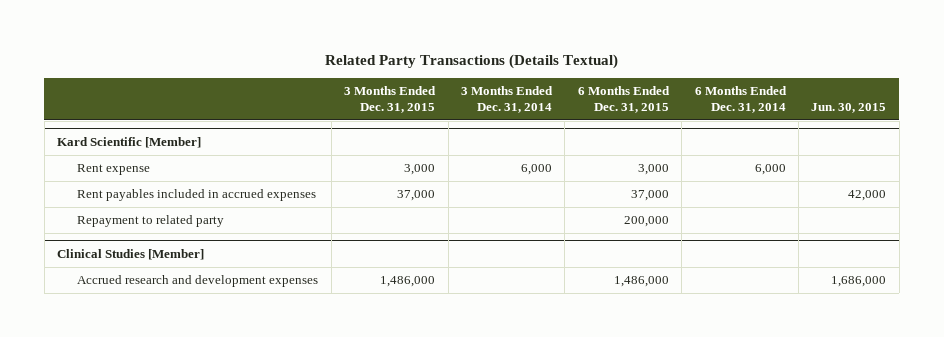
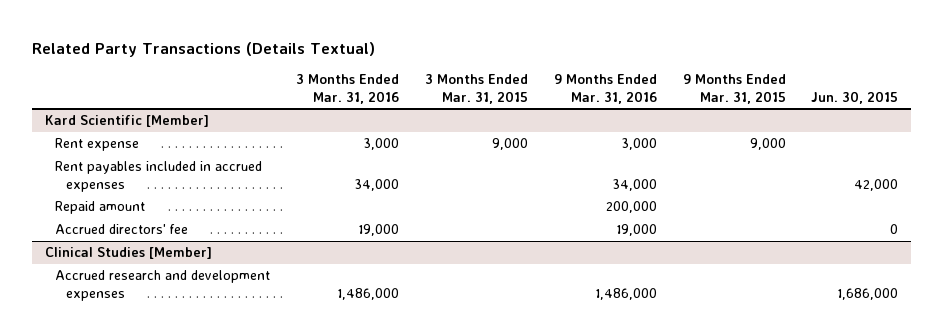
[344,85,437,113] 3 Months Ended Dec. 31, 2015 -> none
[460,85,553,113] 3 Months Ended Dec. 31, 2014 -> none
[577,85,670,113] 6 Months Ended Dec. 31, 2015 -> none
[694,85,787,113] 6 Months Ended Dec. 31, 2014 -> none
none -> [296,74,400,104] 3 Months Ended Mar. 31, 2016
none -> [424,74,528,104] 3 Months Ended Mar. 31, 2015
none -> [553,74,657,104] 9 Months Ended Mar. 31, 2016
none -> [682,74,786,104] 9 Months Ended Mar. 31, 2015
[77,215,225,228] Repayment to related party -> none
none -> [55,201,146,215] Repaid amount
none -> [55,224,189,235] Accrued directors' fee

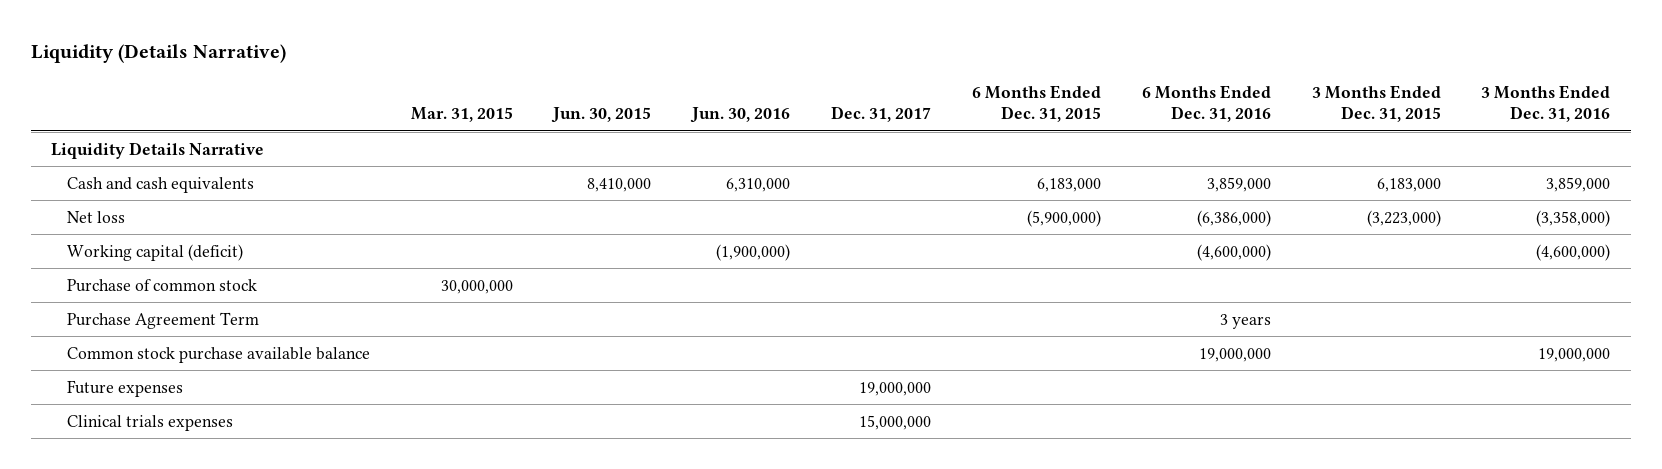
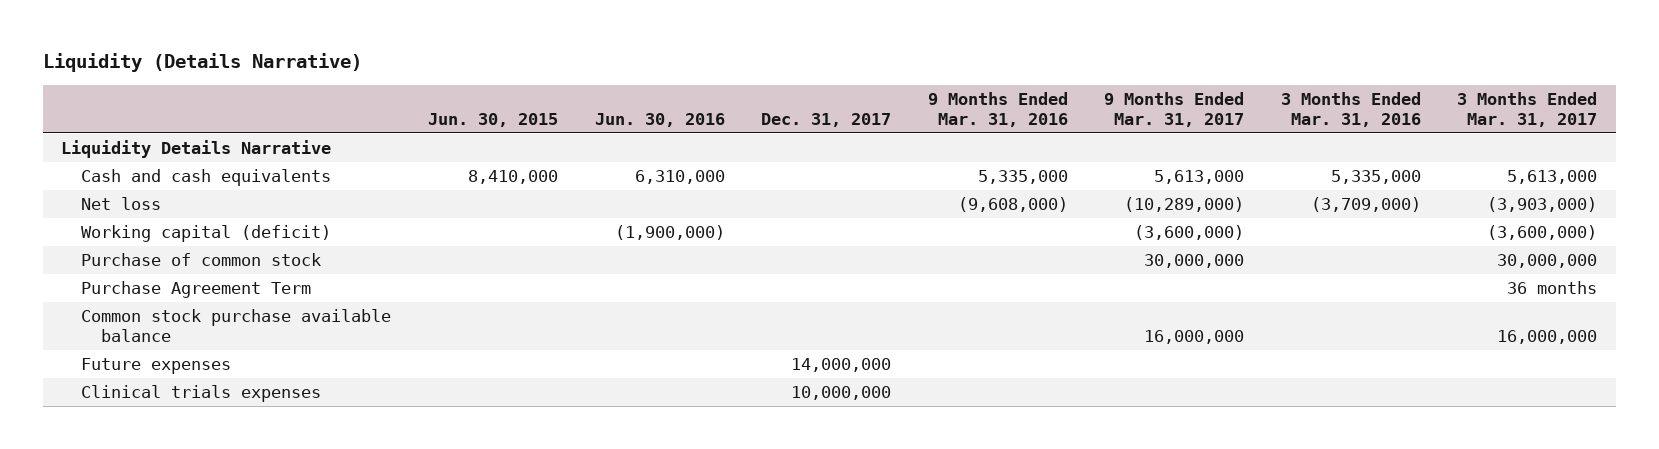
[410,106,513,122] Mar. 31, 2015 -> none
[971,85,1101,122] 6 Months Ended Dec. 31, 2015 -> none
[1141,85,1271,122] 6 Months Ended Dec. 31, 2016 -> none
[1311,85,1441,122] 3 Months Ended Dec. 31, 2015 -> none
[1481,85,1611,122] 3 Months Ended Dec. 31, 2016 -> none
none -> [927,91,1068,127] 9 Months Ended Mar. 31, 2016
none -> [1104,91,1245,127] 9 Months Ended Mar. 31, 2017
none -> [1280,91,1421,127] 3 Months Ended Mar. 31, 2016
none -> [1457,91,1598,127] 3 Months Ended Mar. 31, 2017
[859,381,932,396] 19,000,000 -> [791,357,892,372] 14,000,000
[859,414,932,430] 15,000,000 -> [791,385,892,400] 10,000,000

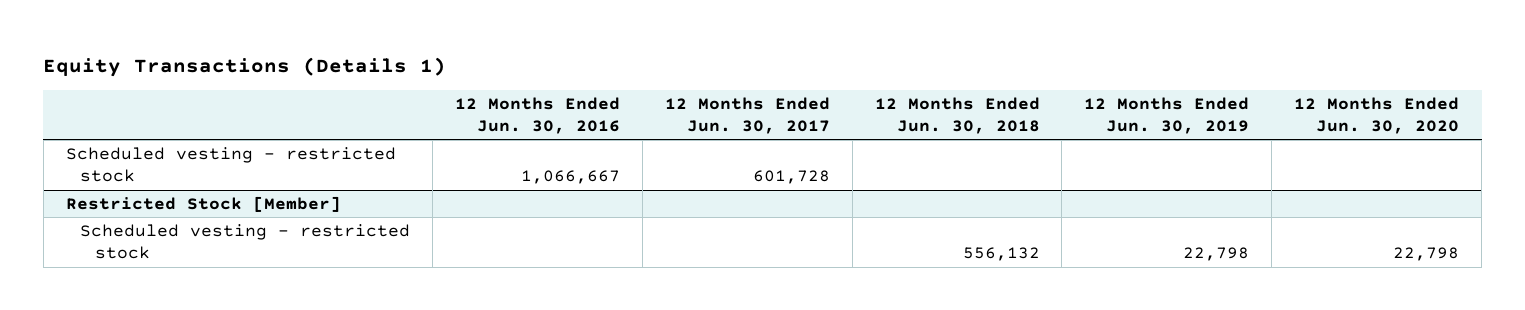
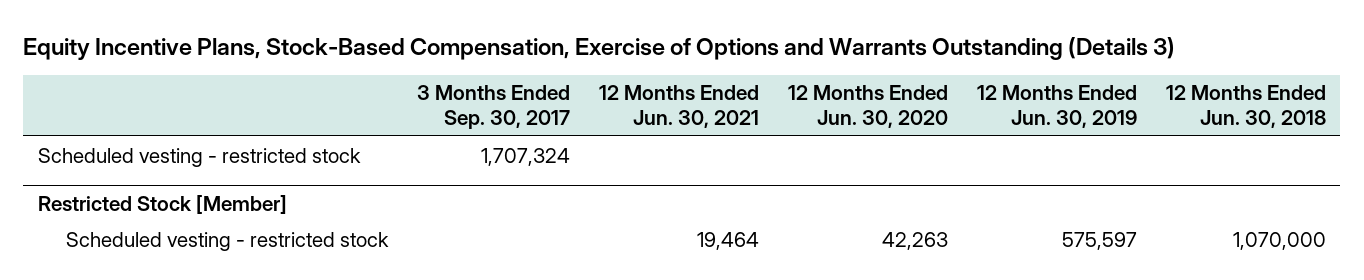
[43,56,447,77] Equity Transactions (Details 1) -> [23,36,1176,60] Equity Incentive Plans, Stock-Based Compensation, Exercise of Options and Warrants Outstanding (Details 3)
[455,96,621,135] 12 Months Ended Jun. 30, 2016 -> none
[664,96,830,135] 12 Months Ended Jun. 30, 2017 -> none
none -> [416,85,570,129] 3 Months Ended Sep. 30, 2017
none -> [598,85,759,128] 12 Months Ended Jun. 30, 2021
[962,247,1040,262] 556,132 -> [1232,231,1326,250] 1,070,000
[1183,247,1250,262] 22,798 -> [1061,231,1137,250] 575,597
[1393,247,1460,262] 22,798 -> [881,231,948,250] 42,263

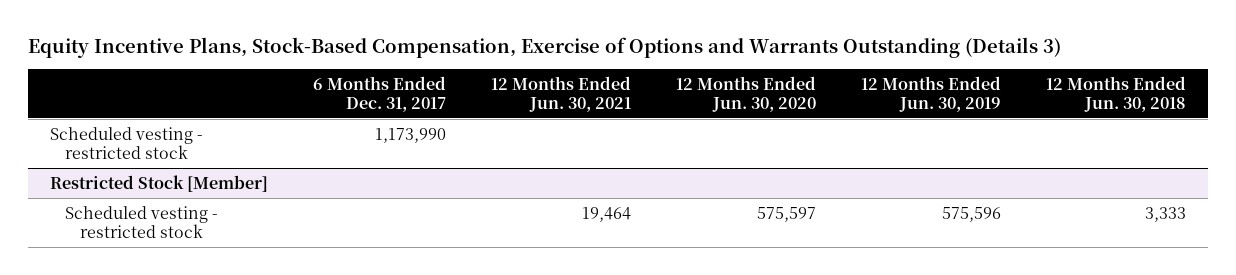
[416,85,570,129] 3 Months Ended Sep. 30, 2017 -> none
none -> [313,75,447,112] 6 Months Ended Dec. 31, 2017
[881,231,948,250] 42,263 -> [757,207,817,223] 575,597
[1061,231,1137,250] 575,597 -> [942,207,1002,223] 575,596
[1232,231,1326,250] 1,070,000 -> [1144,207,1186,223] 3,333

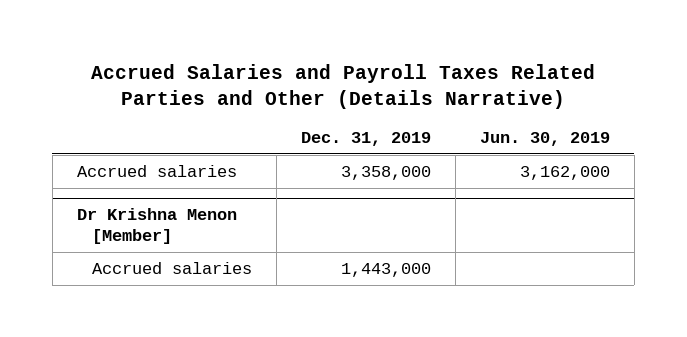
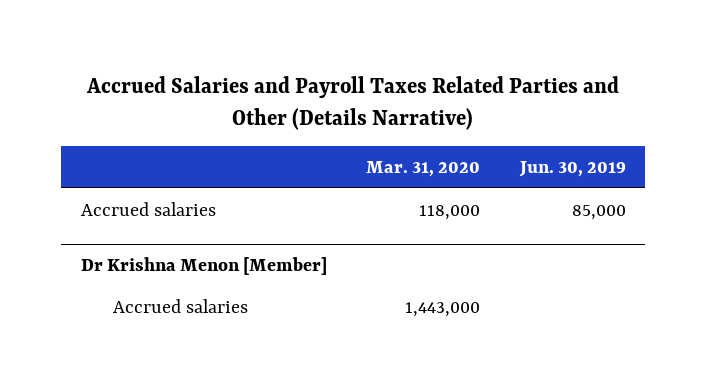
[300,132,431,147] Dec. 31, 2019 -> none
none -> [366,160,481,177] Mar. 31, 2020
[519,165,610,180] 3,162,000 -> [571,204,626,220] 85,000

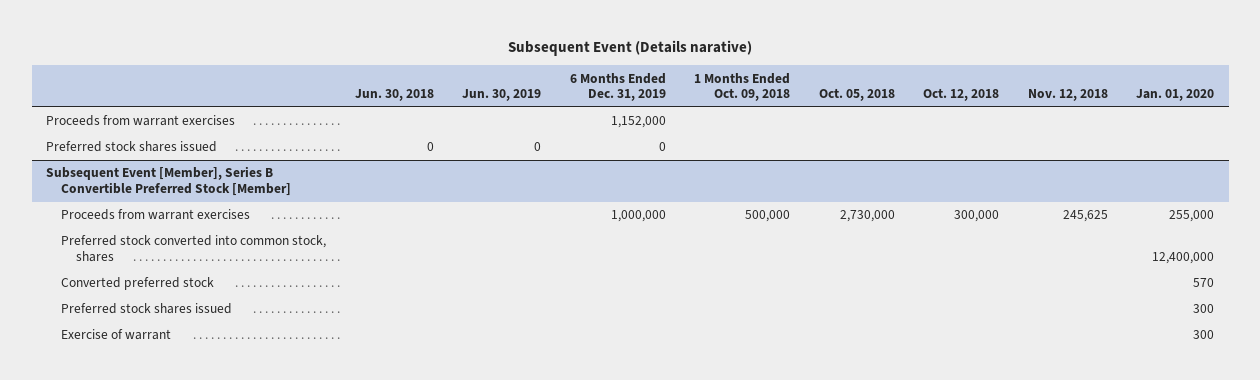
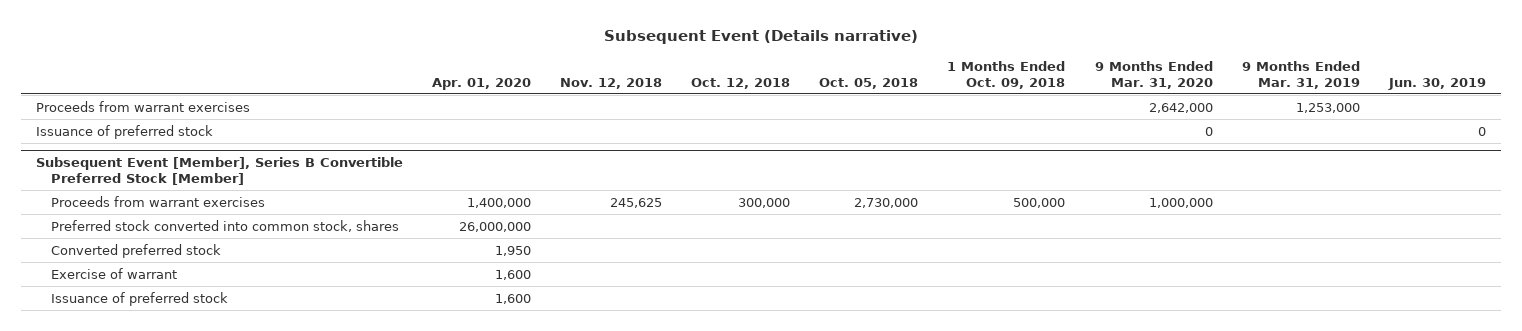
[508,40,753,57] Subsequent Event (Details narative) -> [603,30,918,45] Subsequent Event (Details narrative)
[354,89,434,102] Jun. 30, 2018 -> none
[569,72,666,102] 6 Months Ended Dec. 31, 2019 -> none
[1136,89,1215,102] Jan. 01, 2020 -> none
none -> [431,77,531,90] Apr. 01, 2020
none -> [1094,61,1213,89] 9 Months Ended Mar. 31, 2020
none -> [1241,61,1360,89] 9 Months Ended Mar. 31, 2019
[45,141,217,153] Preferred stock shares issued -> [35,124,213,139] Issuance of preferred stock
[61,303,233,315] Preferred stock shares issued -> none
none -> [51,291,229,306] Issuance of preferred stock

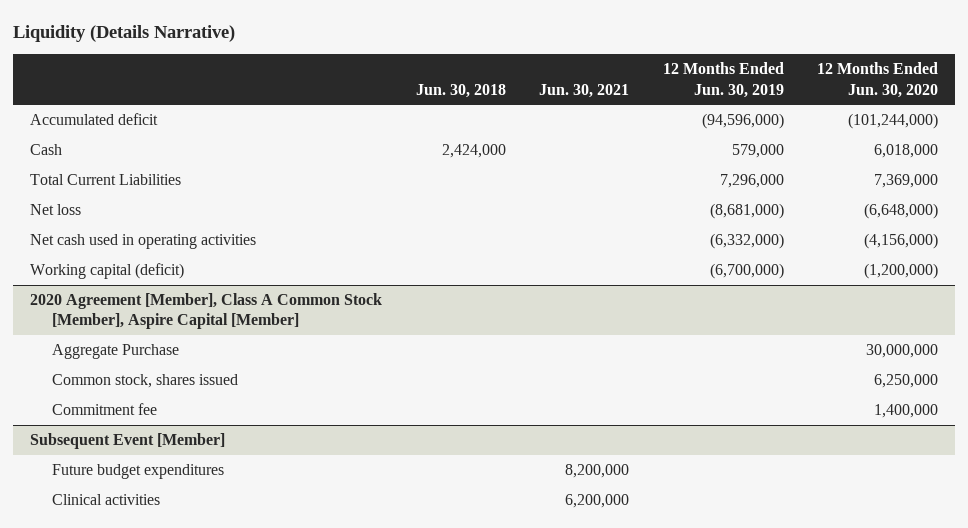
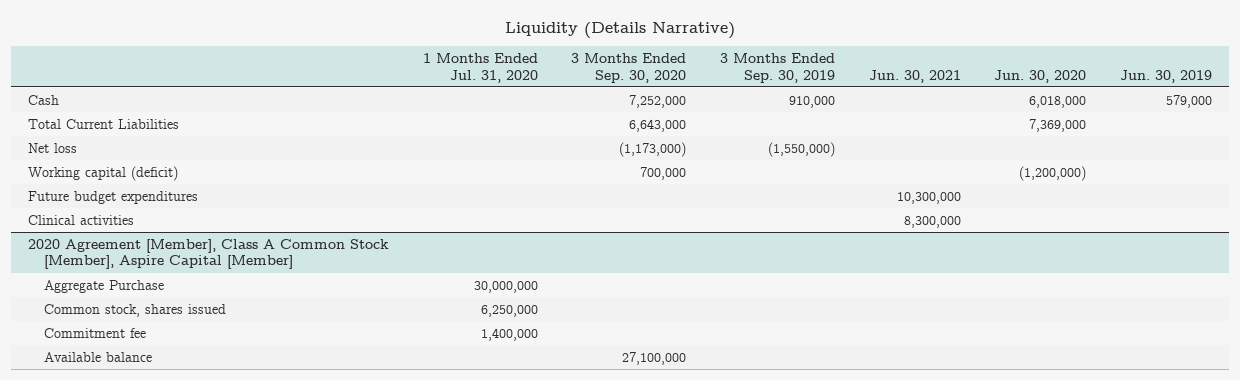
[415,83,506,98] Jun. 30, 2018 -> none
[662,62,784,98] 12 Months Ended Jun. 30, 2019 -> none
[817,62,939,98] 12 Months Ended Jun. 30, 2020 -> none
none -> [422,53,538,83] 1 Months Ended Jul. 31, 2020
none -> [571,53,687,83] 3 Months Ended Sep. 30, 2020
none -> [720,53,836,83] 3 Months Ended Sep. 30, 2019
none -> [994,69,1087,83] Jun. 30, 2020
none -> [1119,69,1212,83] Jun. 30, 2019
[30,113,159,126] Accumulated deficit -> none
[30,234,257,250] Net cash used in operating activities -> none
none -> [28,190,199,204] Future budget expenditures
none -> [28,214,135,225] Clinical activities
[30,433,226,450] Subsequent Event [Member] -> none
[52,464,225,480] Future budget expenditures -> none
[52,494,161,506] Clinical activities -> none
none -> [44,351,153,362] Available balance

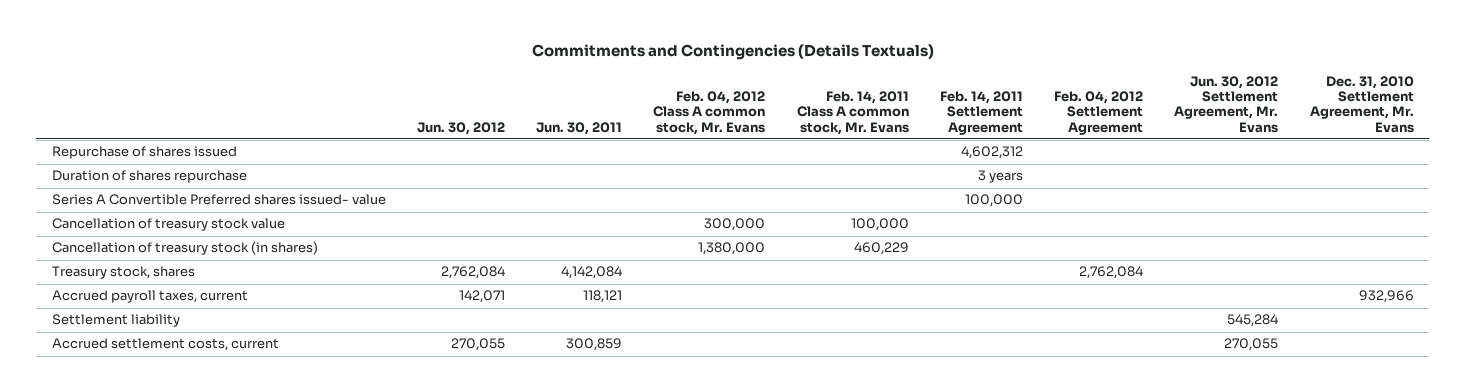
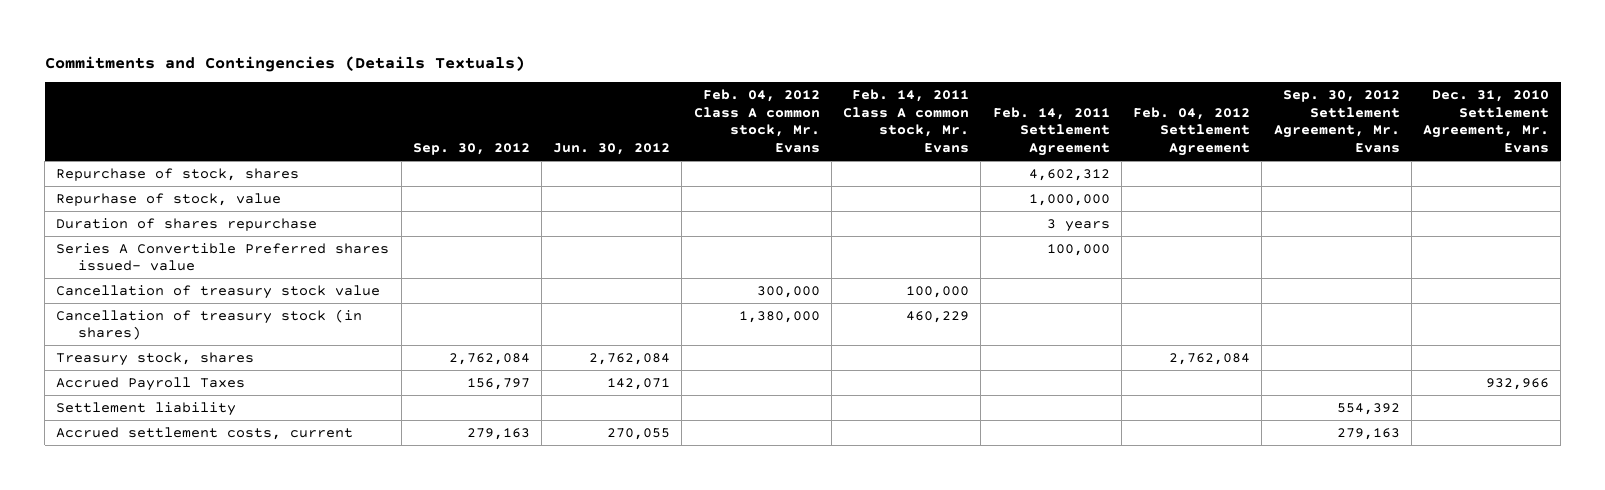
[536,121,623,135] Jun. 30, 2011 -> none
[1174,75,1279,133] Jun. 30, 2012 Settlement Agreement, Mr. Evans -> none
none -> [412,143,530,156] Sep. 30, 2012
none -> [1273,89,1400,154] Sep. 30, 2012 Settlement Agreement, Mr. Evans
[51,146,237,160] Repurchase of shares issued -> [56,167,300,181] Repurchase of stock, shares
none -> [56,192,282,206] Repurhase of stock, value
[51,290,248,304] Accrued payroll taxes, current -> [56,376,246,391] Accrued Payroll Taxes

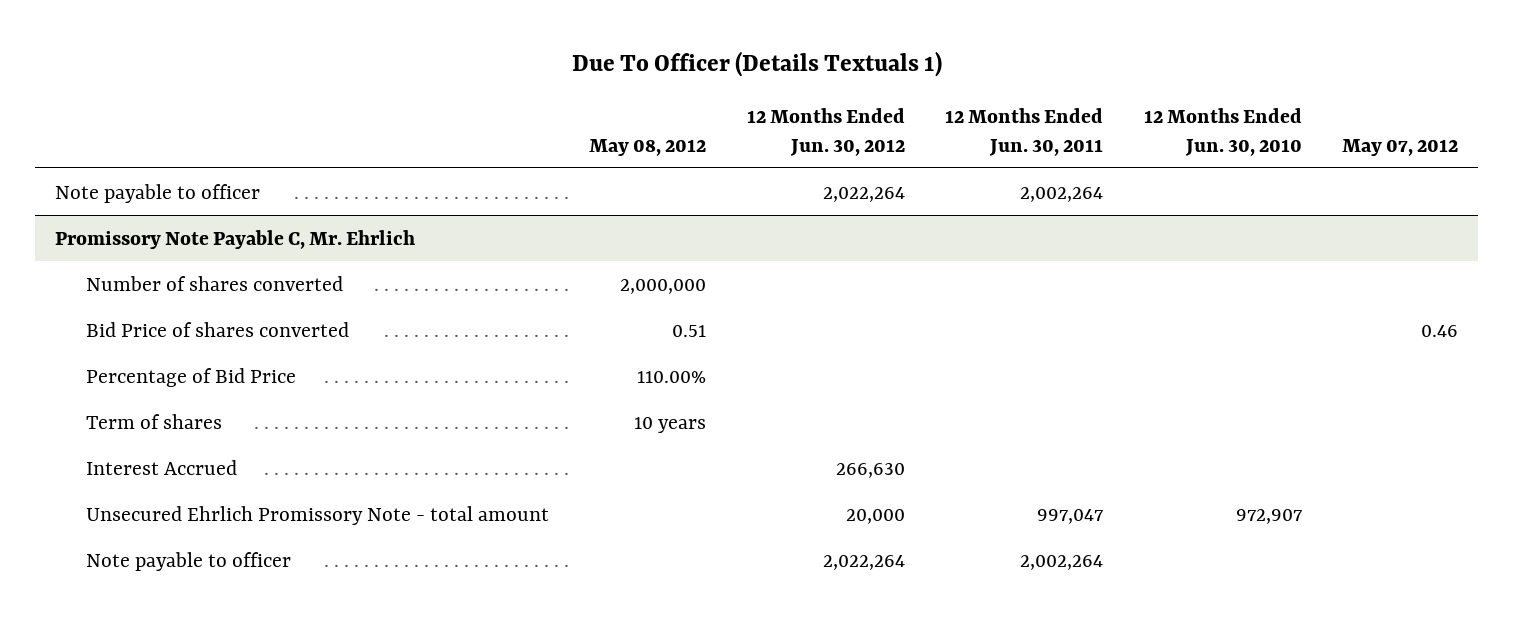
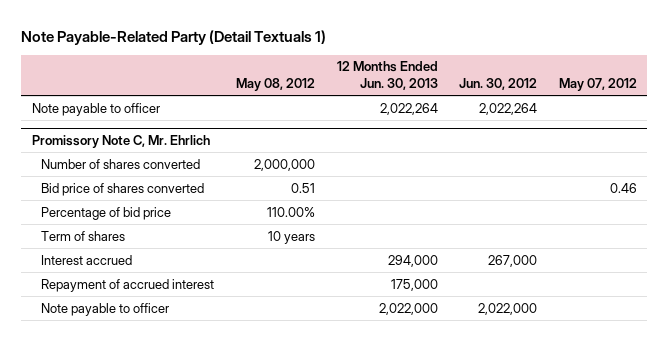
[571,50,942,77] Due To Officer (Details Textuals 1) -> [21,29,327,45] Note Payable-Related Party (Detail Textuals 1)
[746,108,905,156] 12 Months Ended Jun. 30, 2012 -> none
[945,108,1104,156] 12 Months Ended Jun. 30, 2011 -> none
[1143,108,1302,156] 12 Months Ended Jun. 30, 2010 -> none
none -> [336,61,438,90] 12 Months Ended Jun. 30, 2013
none -> [459,77,538,90] Jun. 30, 2012
[55,229,416,249] Promissory Note Payable C, Mr. Ehrlich -> [32,135,211,149] Promissory Note C, Mr. Ehrlich
[85,321,349,337] Bid Price of shares converted -> [41,182,205,196] Bid price of shares converted
[85,367,296,387] Percentage of Bid Price -> [41,206,172,220] Percentage of bid price
[85,505,549,525] Unsecured Ehrlich Promissory Note - total amount -> none
[85,459,237,475] Interest Accrued -> [41,254,133,265] Interest accrued
none -> [41,278,215,292] Repayment of accrued interest

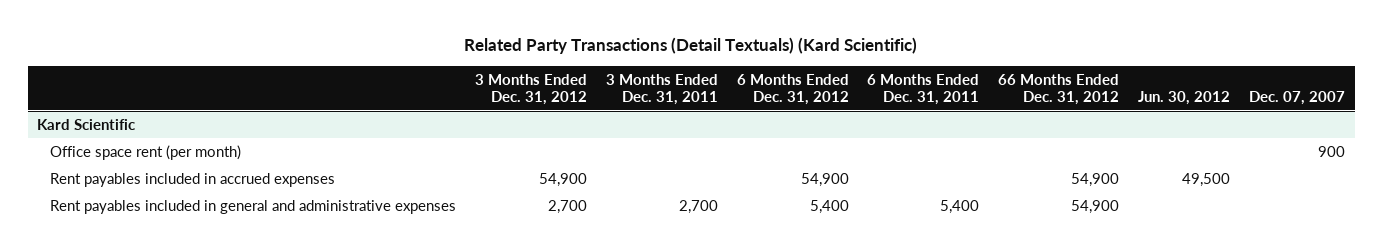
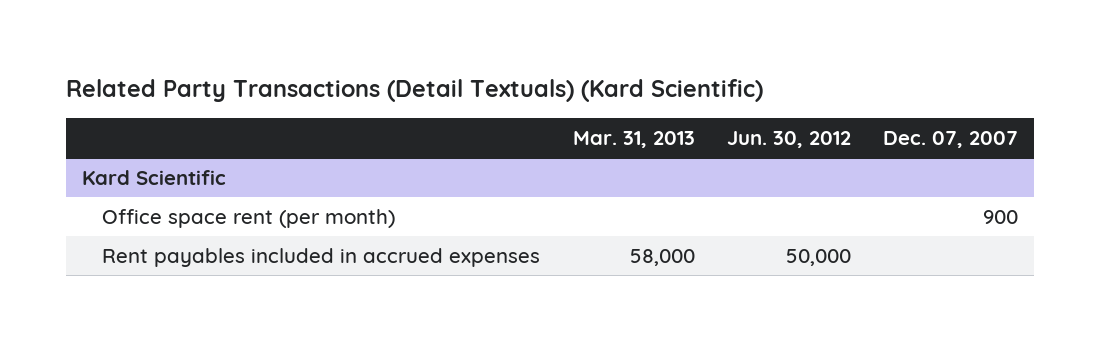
[474,73,587,106] 3 Months Ended Dec. 31, 2012 -> none
[605,73,718,106] 3 Months Ended Dec. 31, 2011 -> none
[736,73,849,106] 6 Months Ended Dec. 31, 2012 -> none
[867,73,980,106] 6 Months Ended Dec. 31, 2011 -> none
[998,73,1120,106] 66 Months Ended Dec. 31, 2012 -> none
none -> [572,130,695,148] Mar. 31, 2013
[49,199,456,214] Rent payables included in general and administrative expenses -> none
[1182,172,1231,187] 49,500 -> [785,248,851,266] 50,000

